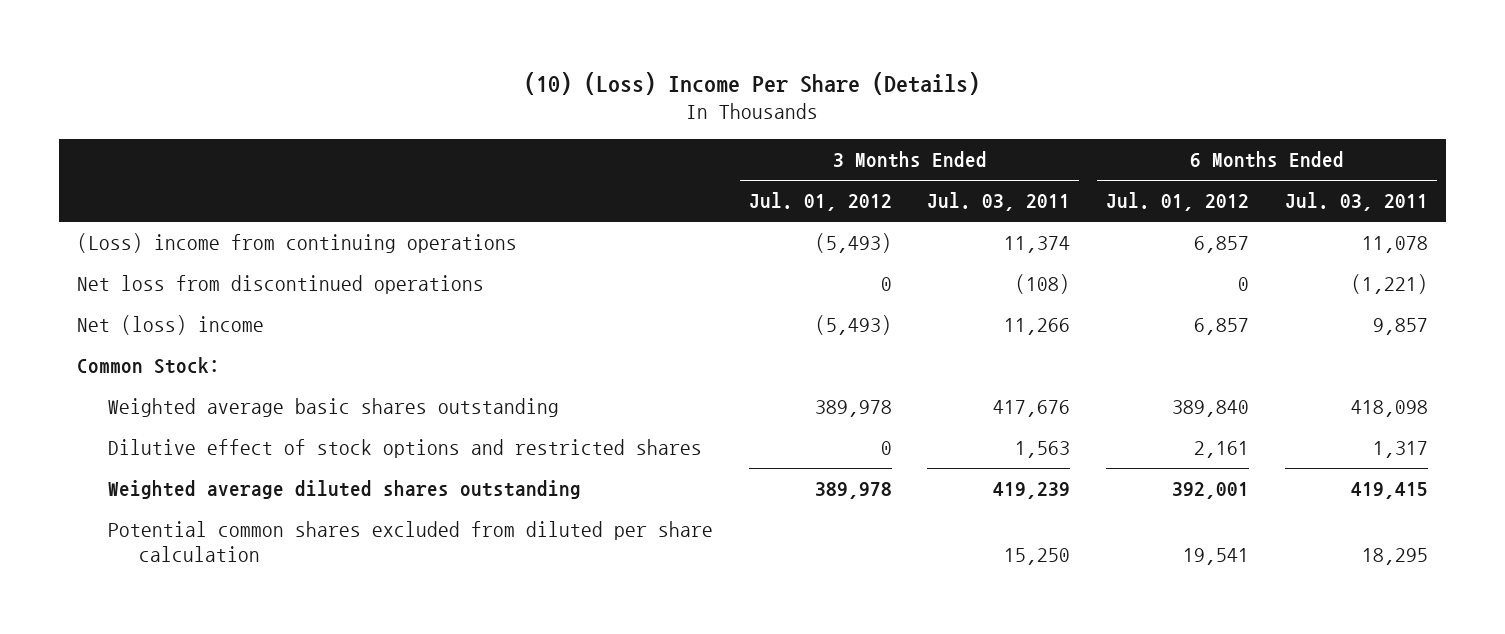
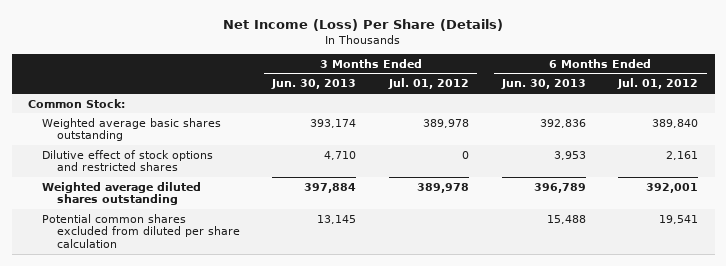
[524,71,981,95] (10) (Loss) Income Per Share (Details) -> [223,18,504,31] Net Income (Loss) Per Share (Details)
[927,192,1071,212] Jul. 03, 2011 -> none
[1285,192,1429,212] Jul. 03, 2011 -> none
none -> [271,79,357,90] Jun. 30, 2013
none -> [500,79,586,90] Jun. 30, 2013
[76,233,517,254] (Loss) income from continuing operations -> none
[76,275,484,295] Net loss from discontinued operations -> none
[76,315,264,336] Net (loss) income -> none

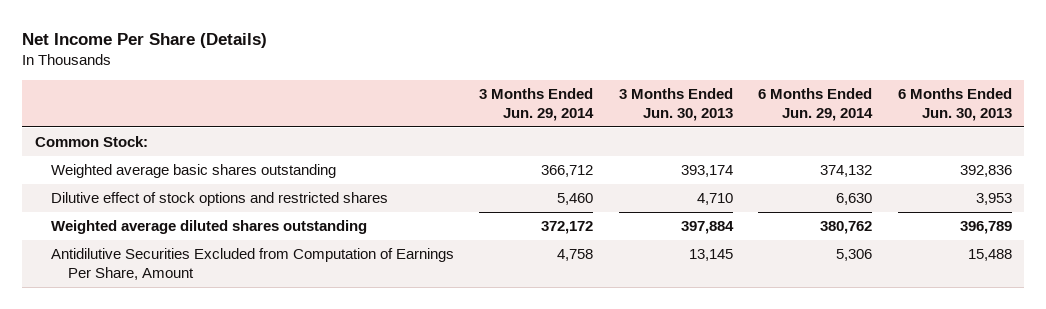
[223,18,504,31] Net Income (Loss) Per Share (Details) -> [21,32,267,48] Net Income Per Share (Details)
[387,78,469,90] Jul. 01, 2012 -> none
[617,78,699,90] Jul. 01, 2012 -> none
none -> [479,88,595,121] 3 Months Ended Jun. 29, 2014
none -> [758,88,874,121] 6 Months Ended Jun. 29, 2014
[42,213,240,249] Potential common shares excluded from diluted per share calculation -> [51,248,455,280] Antidilutive Securities Excluded from Computation of Earnings Per Share, Amount

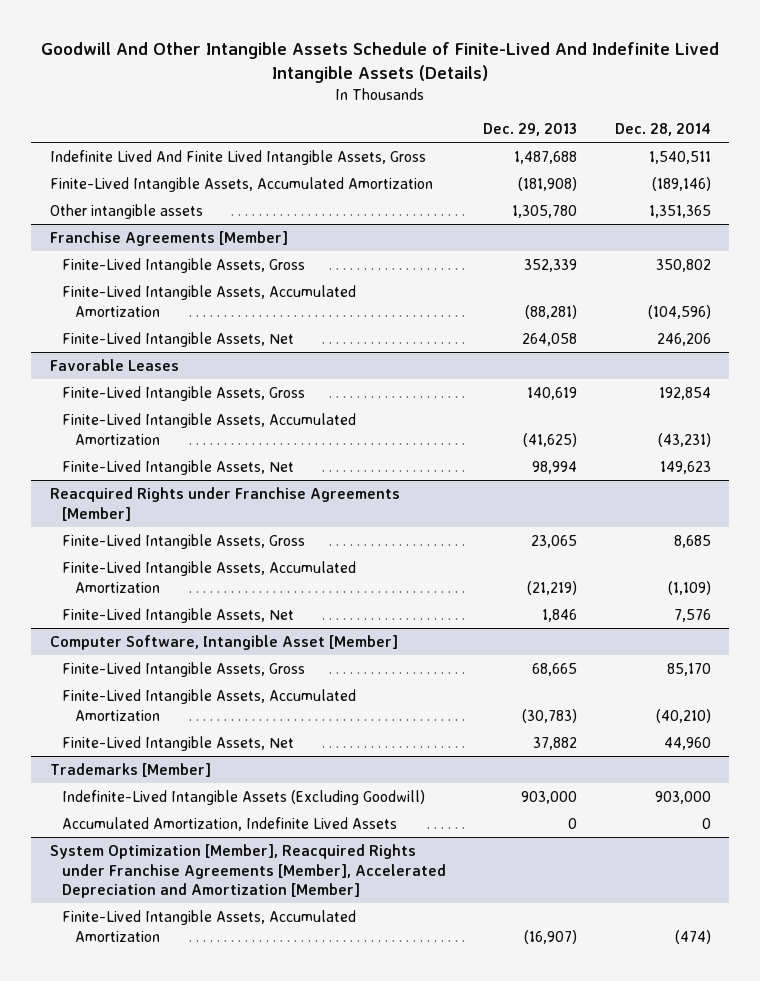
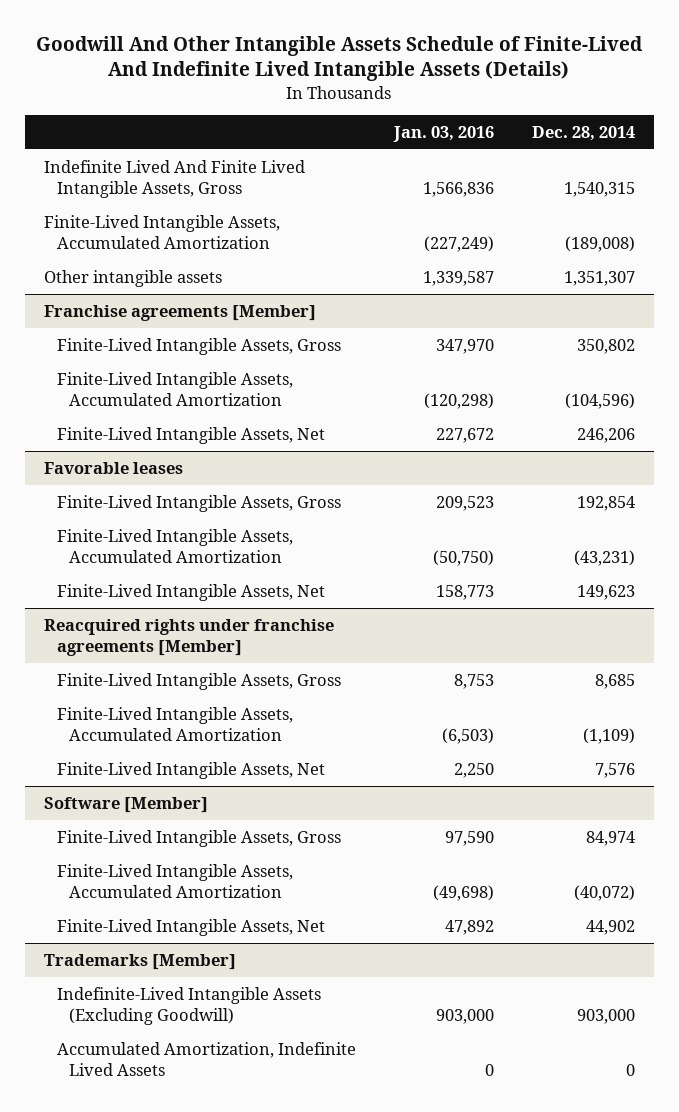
[483,123,578,137] Dec. 29, 2013 -> none
none -> [392,125,494,142] Jan. 03, 2016
[648,150,711,164] 1,540,511 -> [563,181,635,197] 1,540,315
[651,176,711,191] (189,146) -> [564,235,635,252] (189,008)
[648,204,711,218] 1,351,365 -> [563,270,635,286] 1,351,307
[49,230,288,246] Franchise Agreements [Member] -> [44,304,317,321] Franchise agreements [Member]
[49,358,179,371] Favorable Leases -> [44,461,184,474] Favorable leases
[49,486,400,521] Reacquired Rights under Franchise Agreements [Member] -> [44,618,335,656] Reacquired rights under franchise agreements [Member]
[49,634,398,650] Computer Software, Intangible Asset [Member] -> [44,796,209,813] Software [Member]
[666,662,711,676] 85,170 -> [585,830,635,846] 84,974
[655,708,711,723] (40,210) -> [573,884,635,901] (40,072)
[663,736,711,750] 44,960 -> [585,919,635,935] 44,902
[49,843,447,899] System Optimization [Member], Reacquired Rights under Franchise Agreements [Member], Accelerated Depreciation and Amortization [Member] -> none
[62,909,357,942] Finite-Lived Intangible Assets, Accumulated Amortization -> none

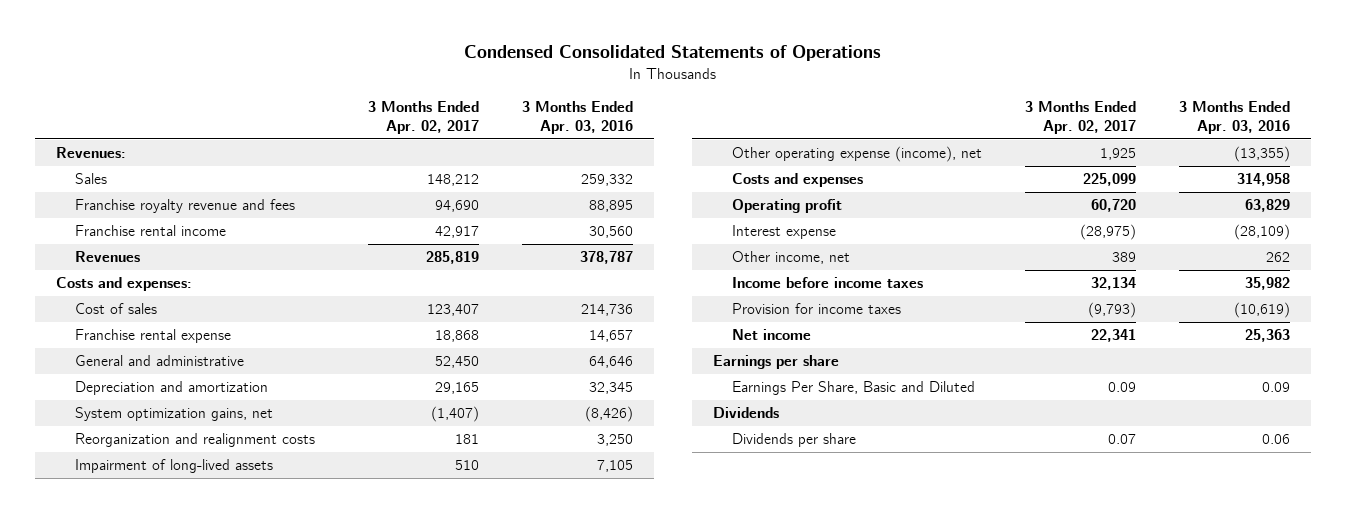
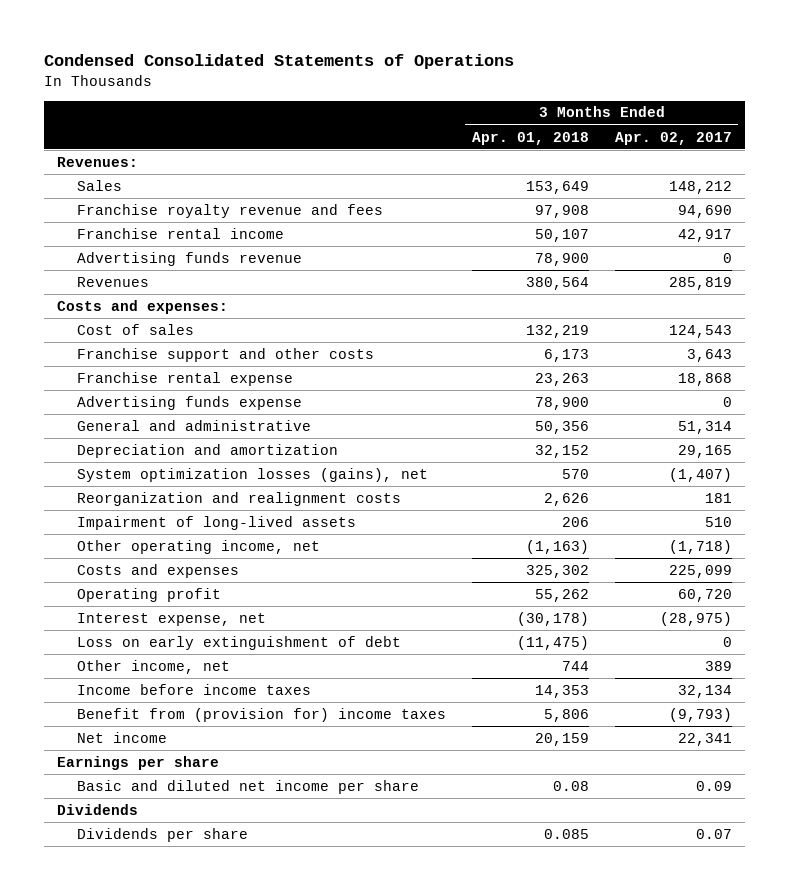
[521,100,633,134] 3 Months Ended Apr. 03, 2016 -> none
none -> [471,131,589,145] Apr. 01, 2018
none -> [76,251,302,266] Advertising funds revenue
[427,304,480,317] 123,407 -> [668,324,732,338] 124,543
none -> [76,347,374,362] Franchise support and other costs
none -> [76,395,302,410] Advertising funds expense
[435,356,480,369] 52,450 -> [677,420,732,434] 51,314
[75,407,274,422] System optimization gains, net -> [76,467,428,482] System optimization losses (gains), net
[732,146,983,163] Other operating expense (income), net -> [76,539,320,554] Other operating income, net
[1099,148,1136,161] 1,925 -> [668,539,732,554] (1,718)
[732,225,837,240] Interest expense -> [76,612,266,626] Interest expense, net
none -> [76,635,401,650] Loss on early extinguishment of debt
[732,303,902,315] Provision for income taxes -> [76,707,446,722] Benefit from (provision for) income taxes
[732,381,976,396] Earnings Per Share, Basic and Diluted -> [76,779,419,794] Basic and diluted net income per share

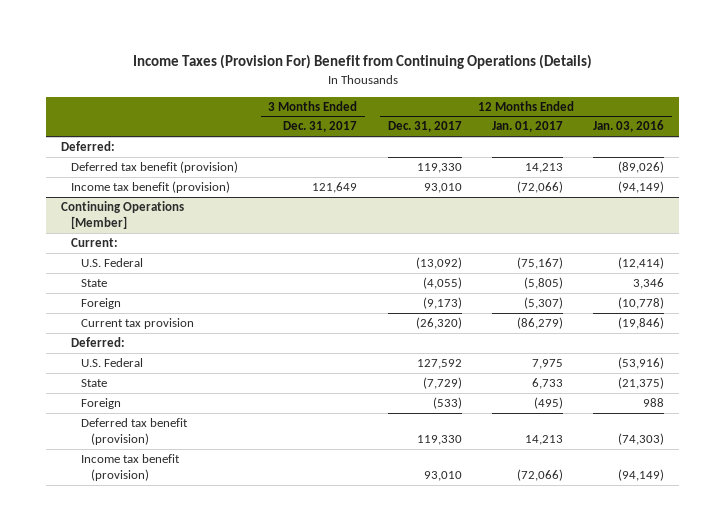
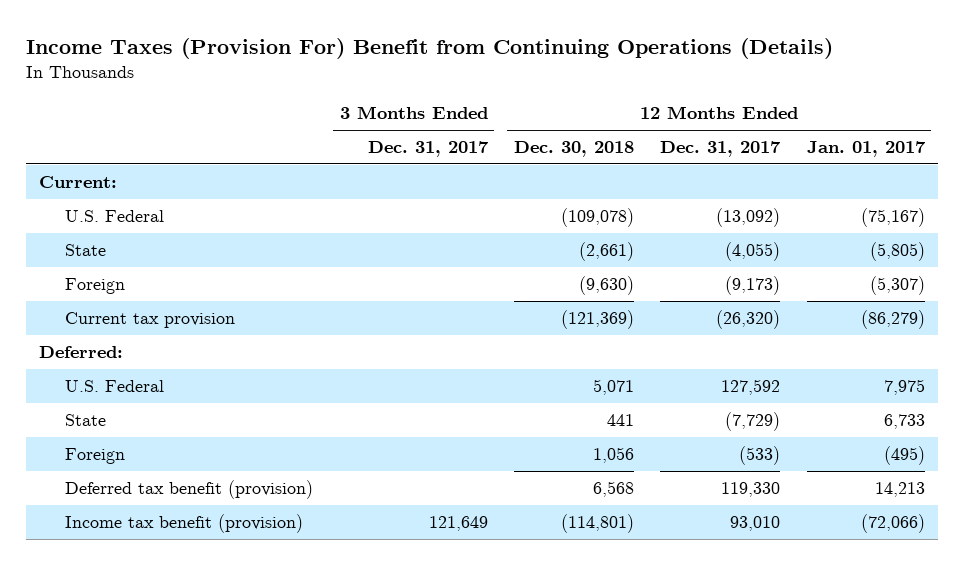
[593,120,665,133] Jan. 03, 2016 -> none
none -> [514,141,635,158] Dec. 30, 2018
[60,141,115,152] Deferred: -> none
[71,161,239,174] Deferred tax benefit (provision) -> none
[60,201,184,230] Continuing Operations [Member] -> none
[81,454,181,482] Income tax benefit (provision) -> none
[71,181,231,194] Income tax benefit (provision) -> [65,514,304,534] Income tax benefit (provision)

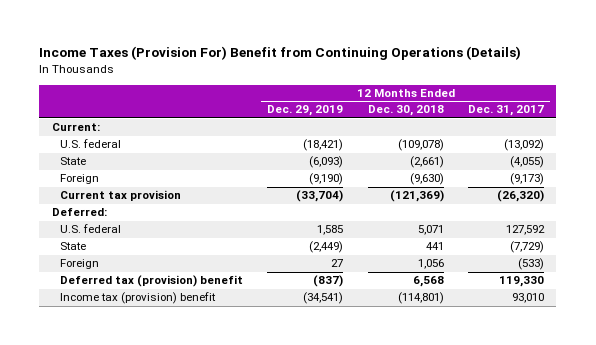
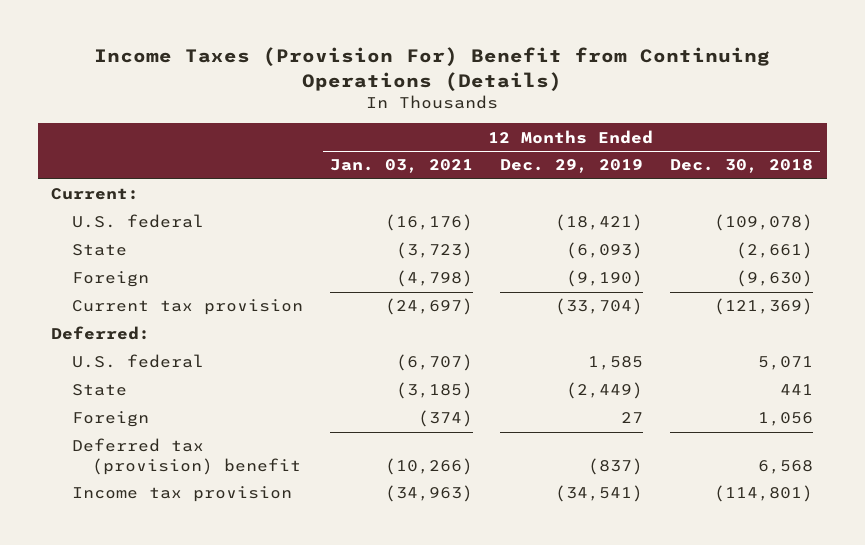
[468,105,545,117] Dec. 31, 2017 -> none
none -> [329,159,473,174] Jan. 03, 2021
[59,292,216,305] Income tax (provision) benefit -> [71,486,292,503] Income tax provision

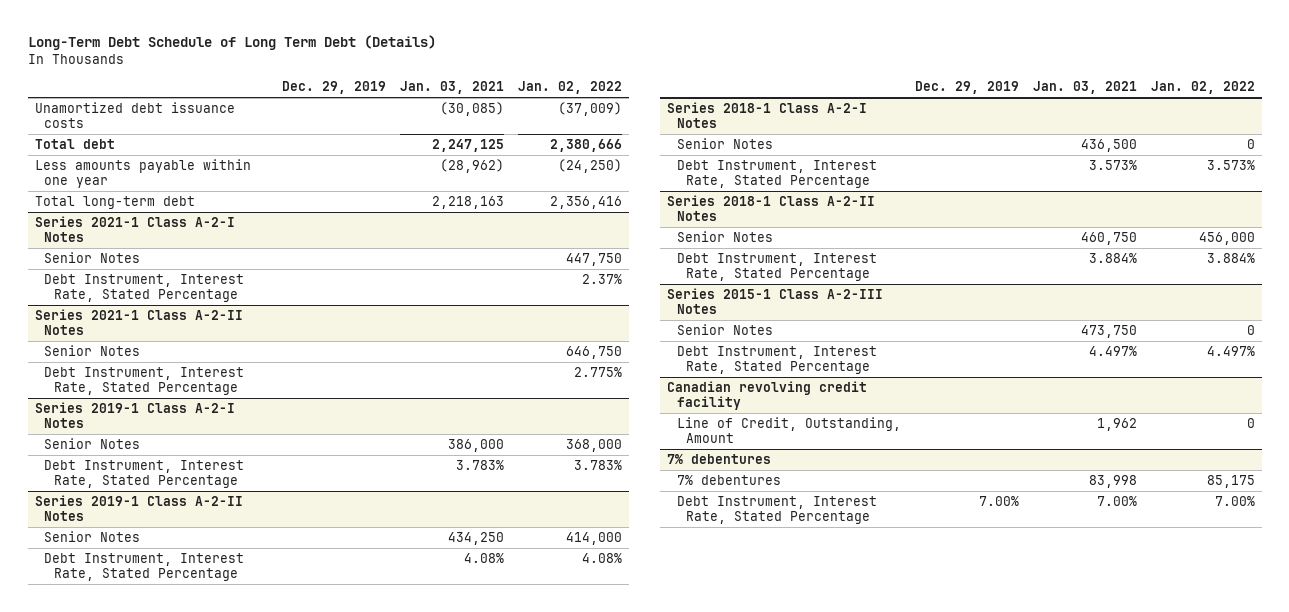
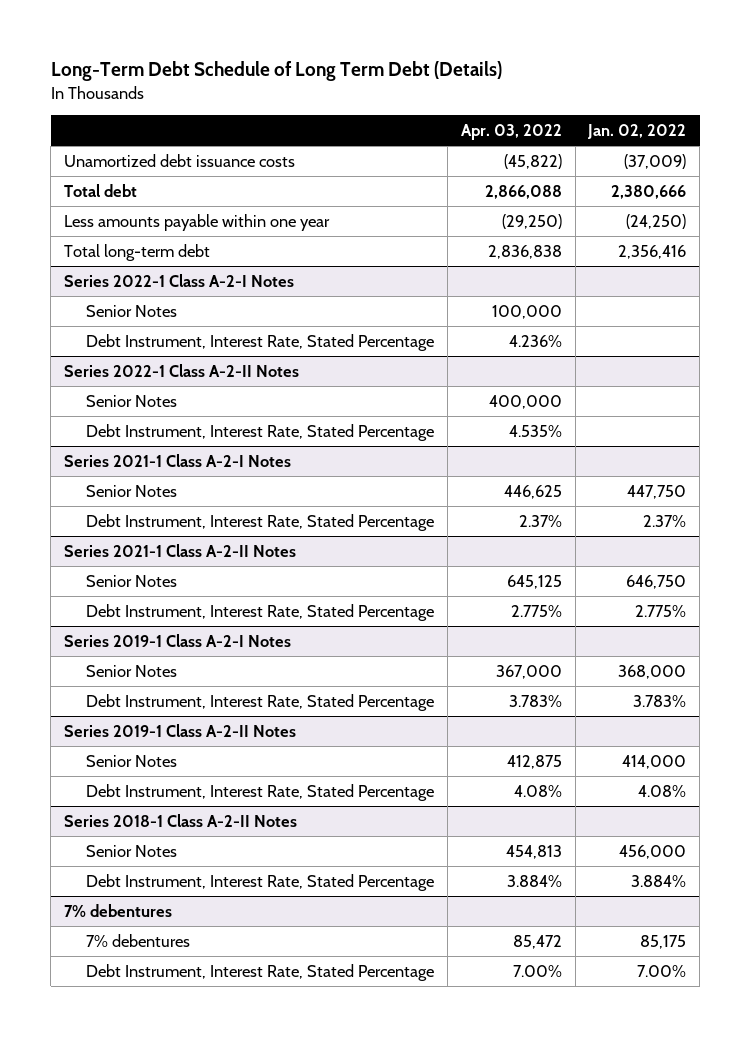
[282,81,387,95] Dec. 29, 2019 -> none
[400,81,505,95] Jan. 03, 2021 -> none
none -> [460,124,562,141] Apr. 03, 2022
none -> [63,273,294,287] Series 2022-1 Class A-2-I Notes
none -> [86,304,178,317] Senior Notes
none -> [86,333,435,351] Debt Instrument, Interest Rate, Stated Percentage
none -> [63,363,299,377] Series 2022-1 Class A-2-II Notes
none -> [86,394,178,407] Senior Notes
none -> [86,423,435,441] Debt Instrument, Interest Rate, Stated Percentage
[667,102,868,128] Series 2018-1 Class A-2-I Notes -> none
[676,138,773,150] Senior Notes -> none
[676,160,877,188] Debt Instrument, Interest Rate, Stated Percentage -> none
[667,288,884,314] Series 2015-1 Class A-2-III Notes -> none
[676,324,773,336] Senior Notes -> none
[676,346,877,374] Debt Instrument, Interest Rate, Stated Percentage -> none
[667,381,868,410] Canadian revolving credit facility -> none
[676,417,901,443] Line of Credit, Outstanding, Amount -> none

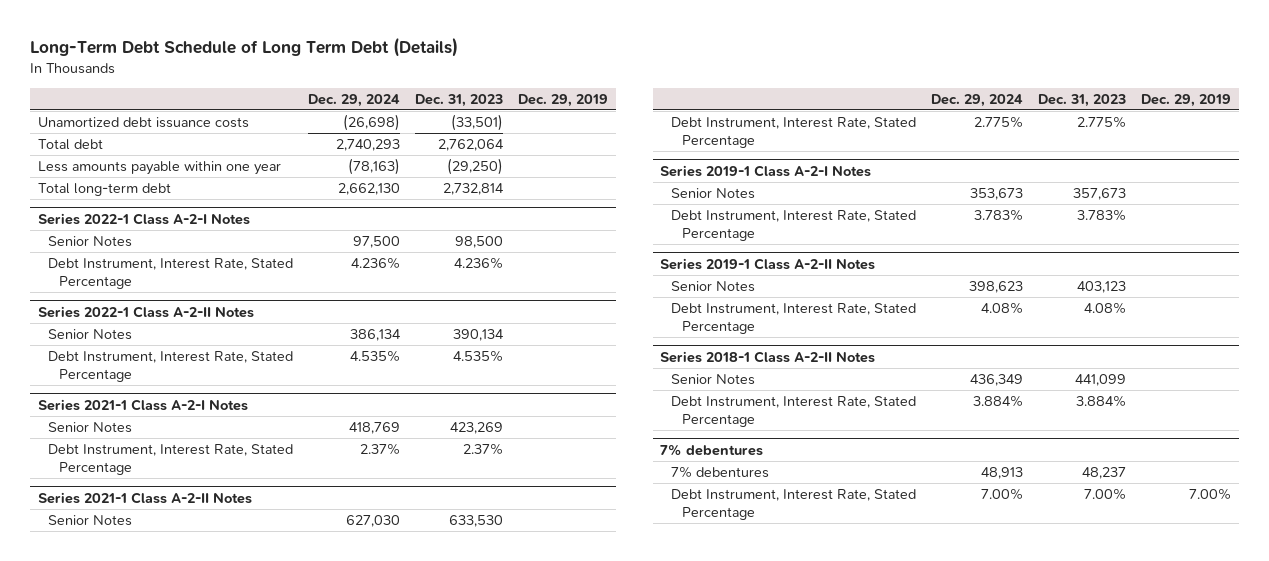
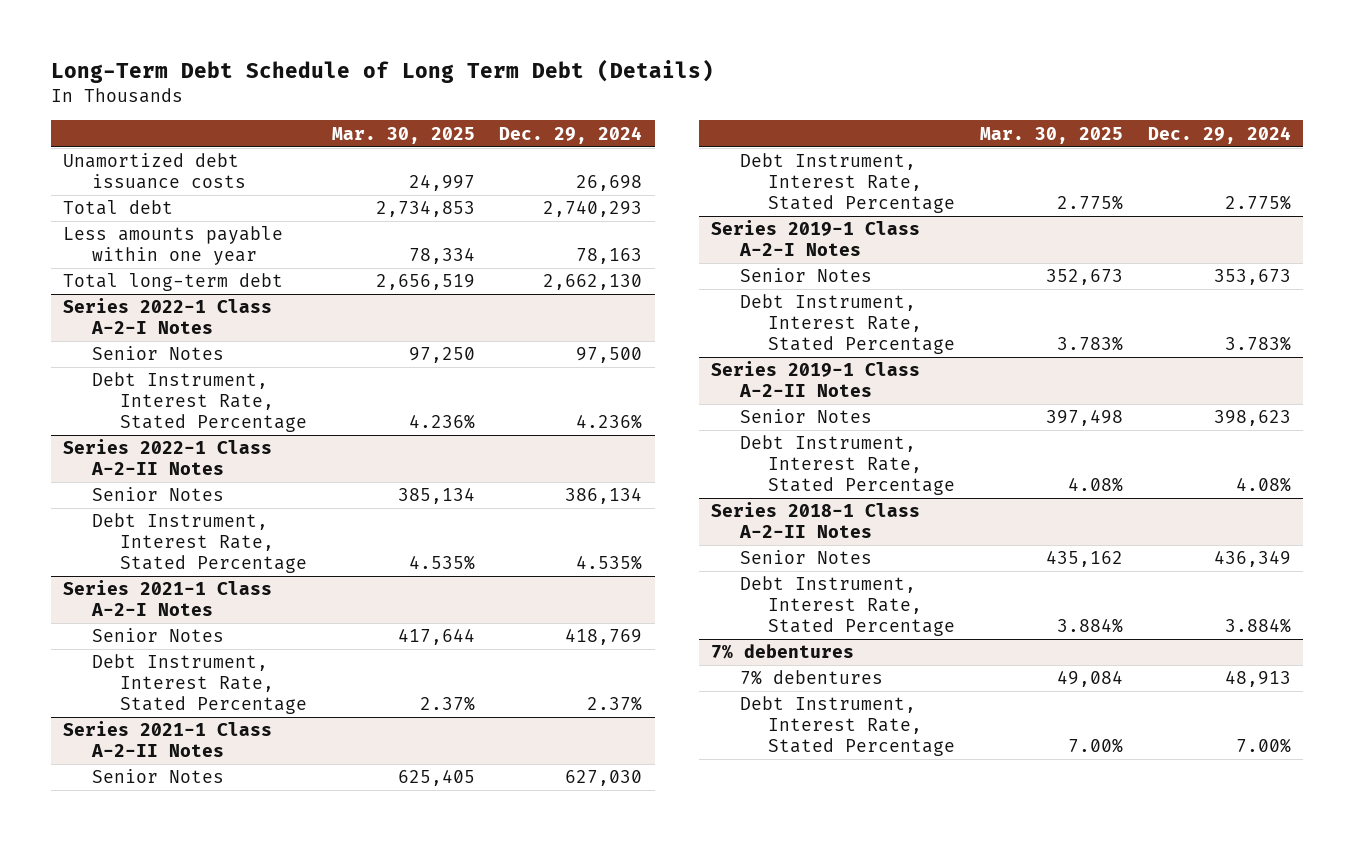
[415,93,504,107] Dec. 31, 2023 -> none
[518,93,609,107] Dec. 29, 2019 -> none
none -> [331,126,475,144] Mar. 30, 2025
[343,114,401,132] (26,698) -> [576,175,643,192] 26,698
[348,158,401,176] (78,163) -> [576,248,643,265] 78,163

